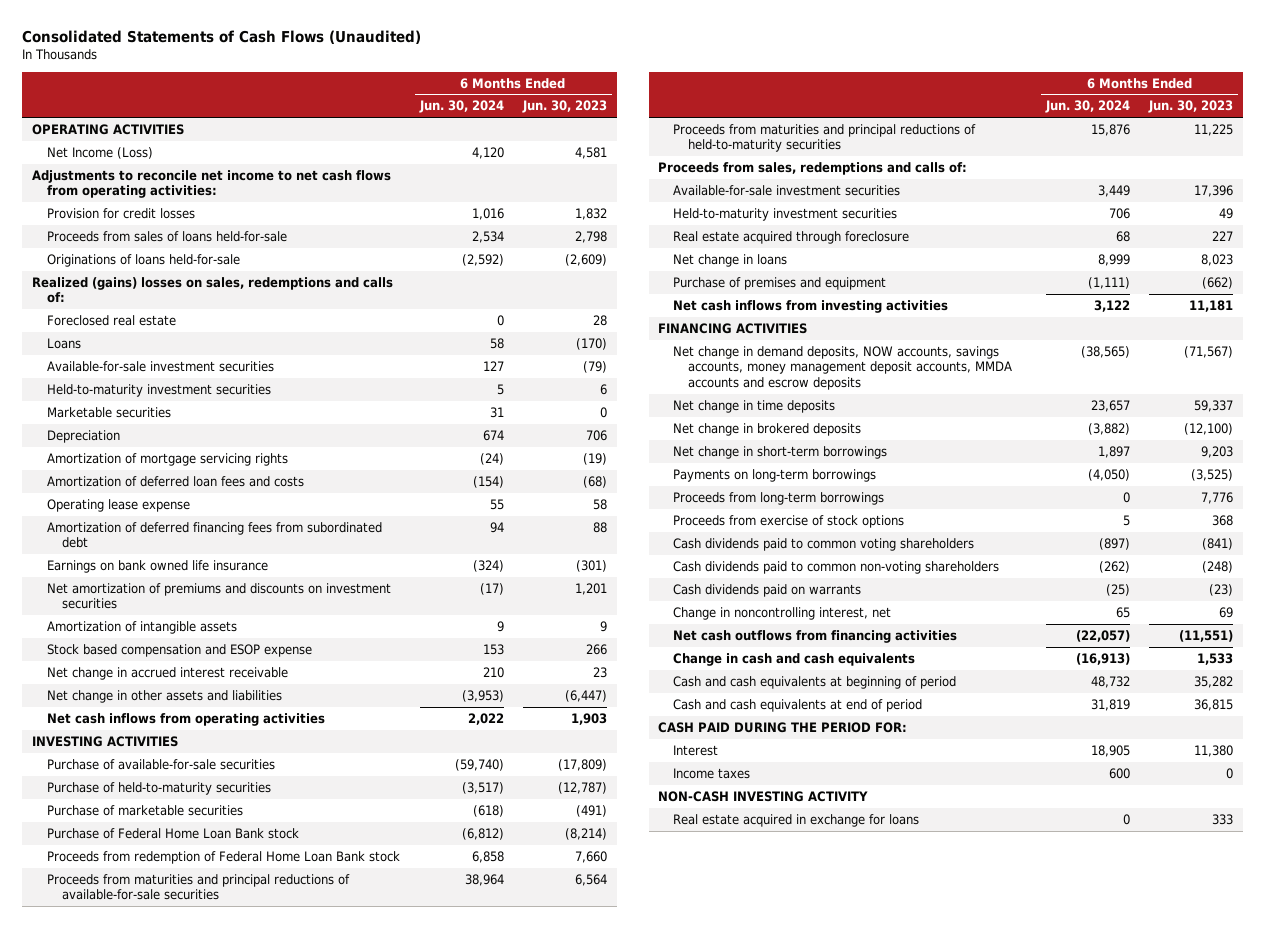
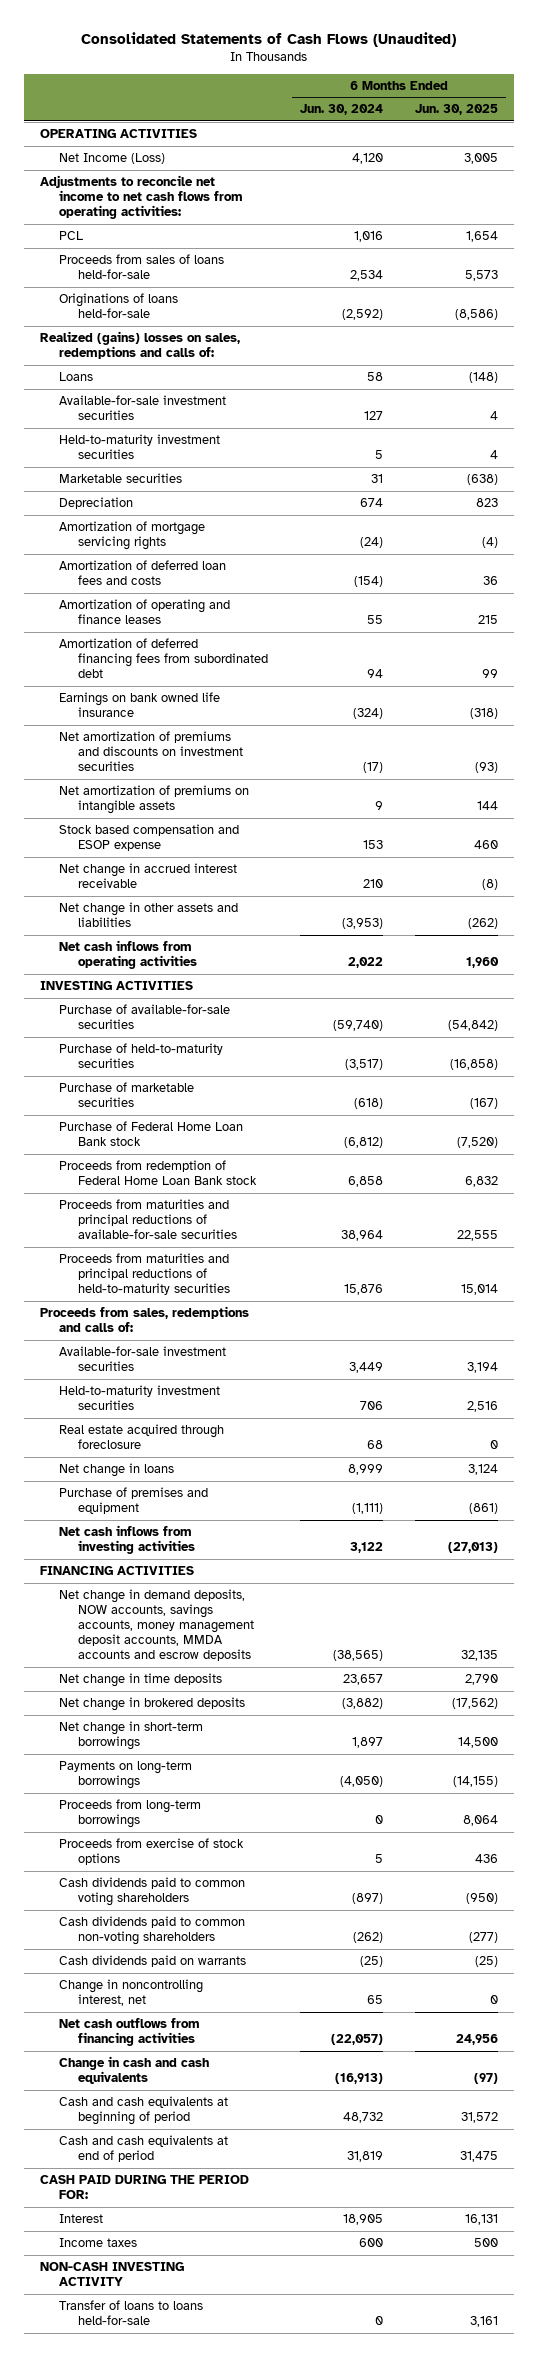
[522,100,608,114] Jun. 30, 2023 -> none
none -> [414,104,498,116] Jun. 30, 2025
[46,207,195,219] Provision for credit losses -> [59,231,84,241] PCL
[46,314,176,326] Foreclosed real estate -> none
[46,498,190,512] Operating lease expense -> none
none -> [59,599,231,625] Amortization of operating and finance leases
[46,620,237,634] Amortization of intangible assets -> [59,785,250,815] Net amortization of premiums on intangible assets
[673,813,920,827] Real estate acquired in exchange for loans -> none
none -> [59,2300,204,2326] Transfer of loans to loans held-for-sale

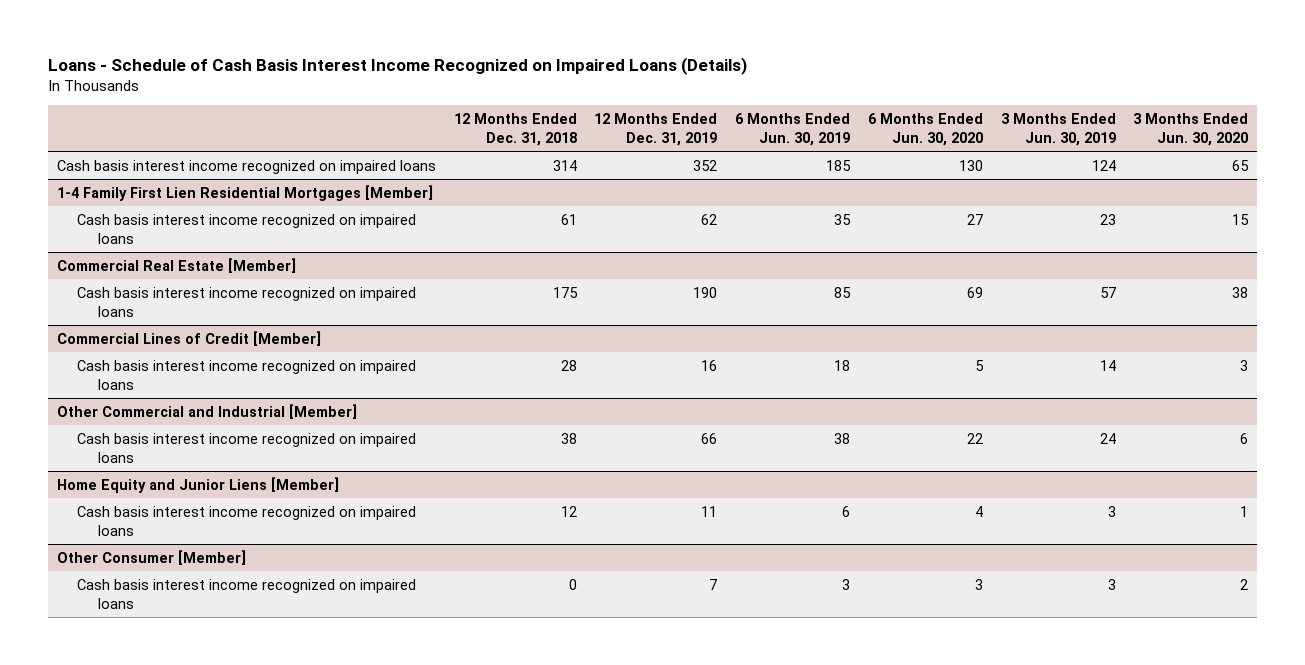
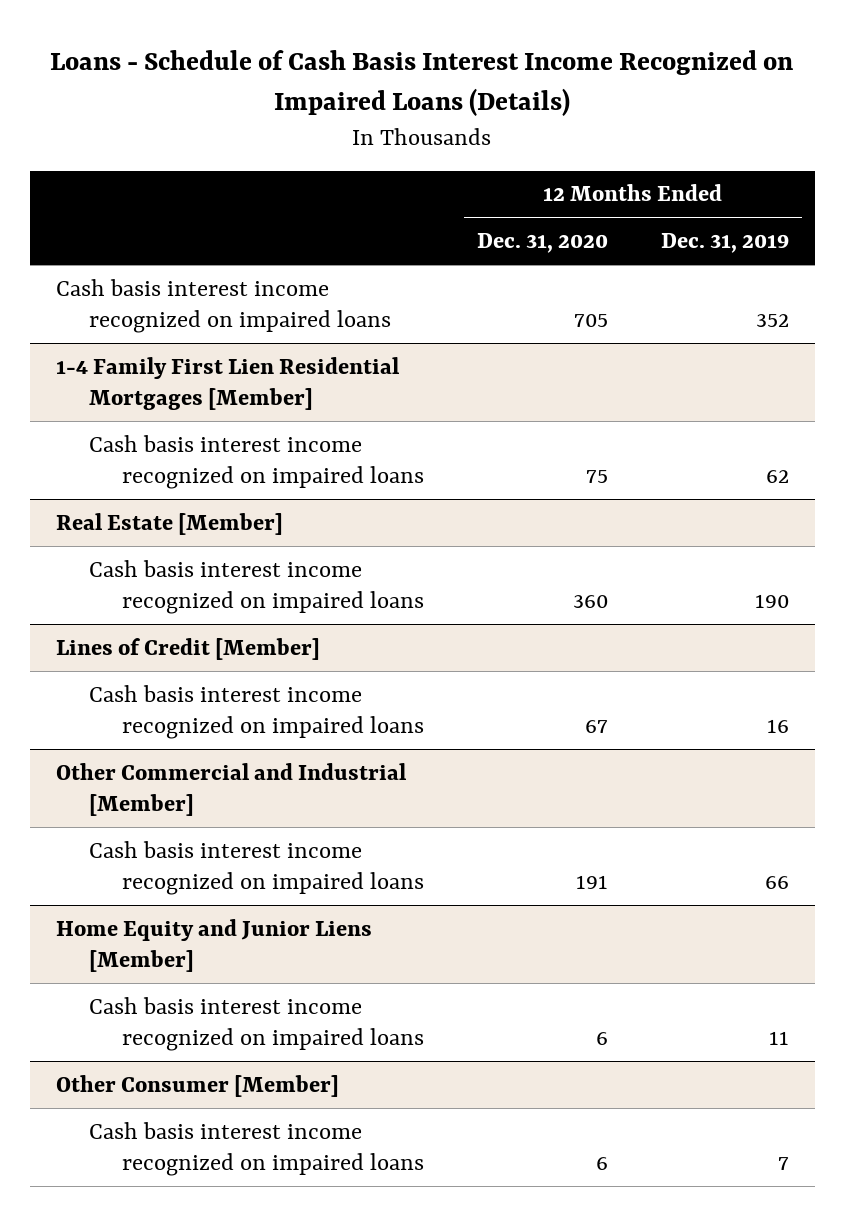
[453,112,577,146] 12 Months Ended Dec. 31, 2018 -> none
[735,112,851,146] 6 Months Ended Jun. 30, 2019 -> none
[867,112,983,146] 6 Months Ended Jun. 30, 2020 -> none
[1000,112,1116,146] 3 Months Ended Jun. 30, 2019 -> none
[1133,112,1249,146] 3 Months Ended Jun. 30, 2020 -> none
none -> [476,233,608,254] Dec. 31, 2020
[56,257,296,273] Commercial Real Estate [Member] -> [56,512,284,535] Real Estate [Member]
[56,330,321,346] Commercial Lines of Credit [Member] -> [56,637,321,660] Lines of Credit [Member]

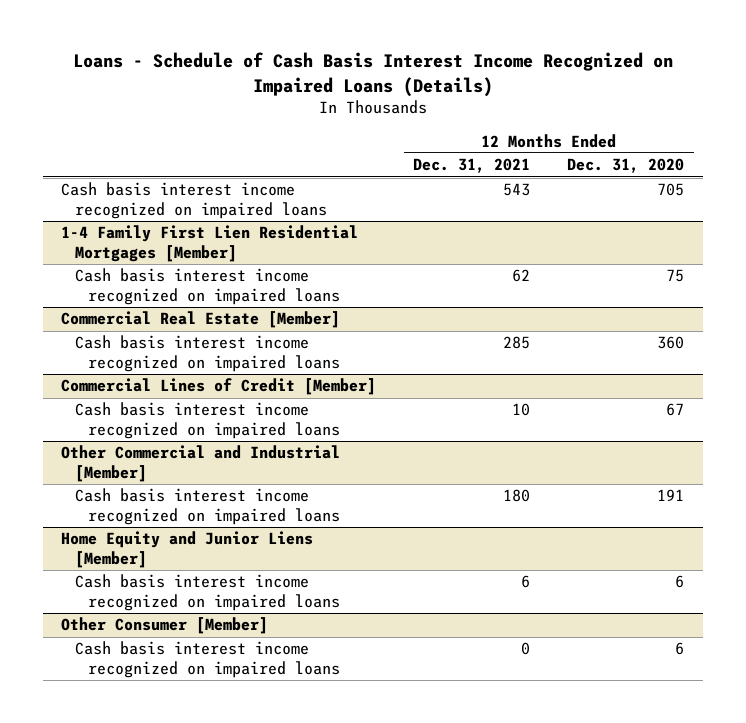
[660,233,789,254] Dec. 31, 2019 -> none
none -> [413,158,531,174] Dec. 31, 2021
[56,512,284,535] Real Estate [Member] -> [61,311,341,329] Commercial Real Estate [Member]
[56,637,321,660] Lines of Credit [Member] -> [61,378,377,396] Commercial Lines of Credit [Member]

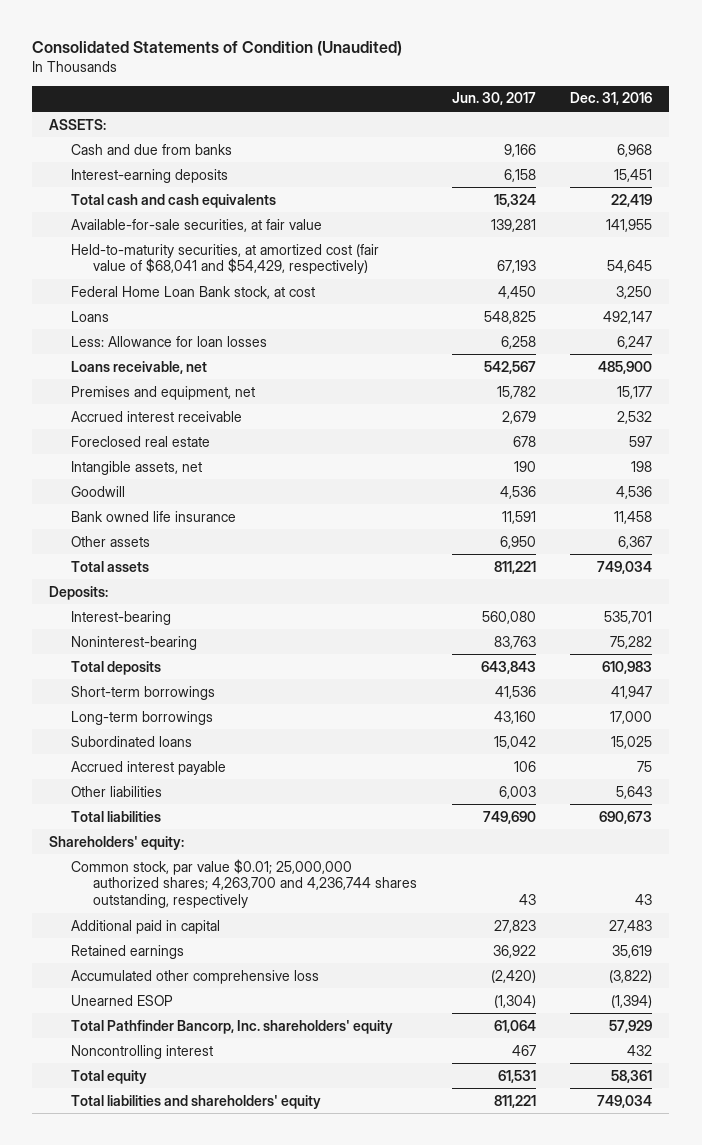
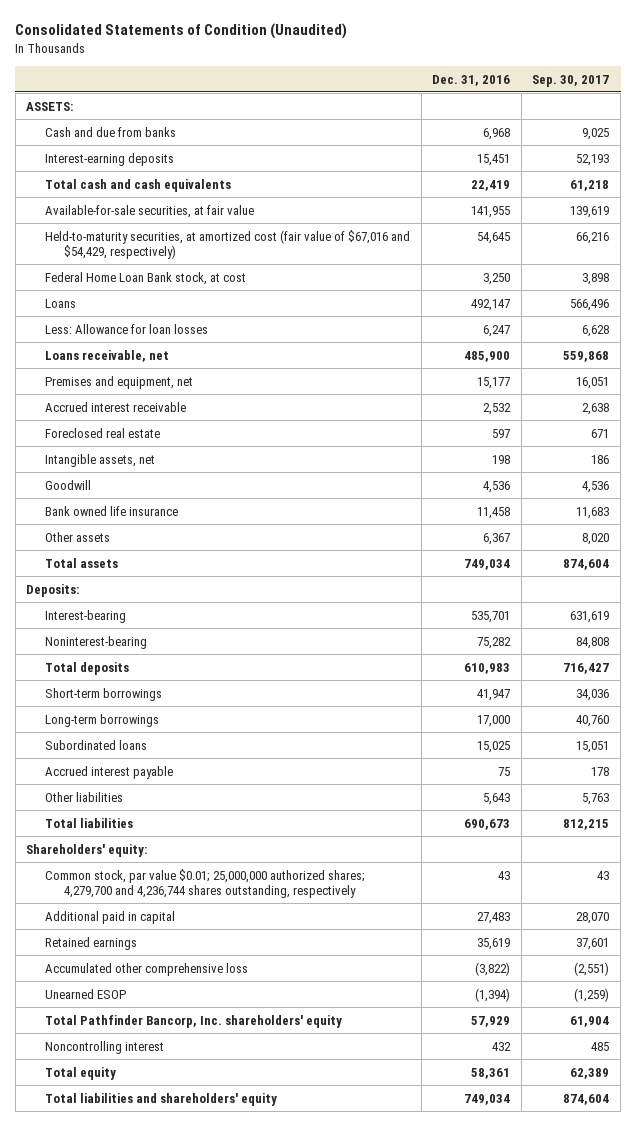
[451,92,536,106] Jun. 30, 2017 -> none
none -> [532,74,610,87] Sep. 30, 2017
[71,243,380,275] Held-to-maturity securities, at amortized cost (fair value of $68,041 and $54,429, respectively) -> [45,229,411,260] Held-to-maturity securities, at amortized cost (fair value of $67,016 and $54,429, respectively)
[71,858,418,909] Common stock, par value $0.01; 25,000,000 authorized shares; 4,263,700 and 4,236,744 shares outstanding, respectively -> [45,868,366,899] Common stock, par value $0.01; 25,000,000 authorized shares; 4,279,700 and 4,236,744 shares outstanding, respectively

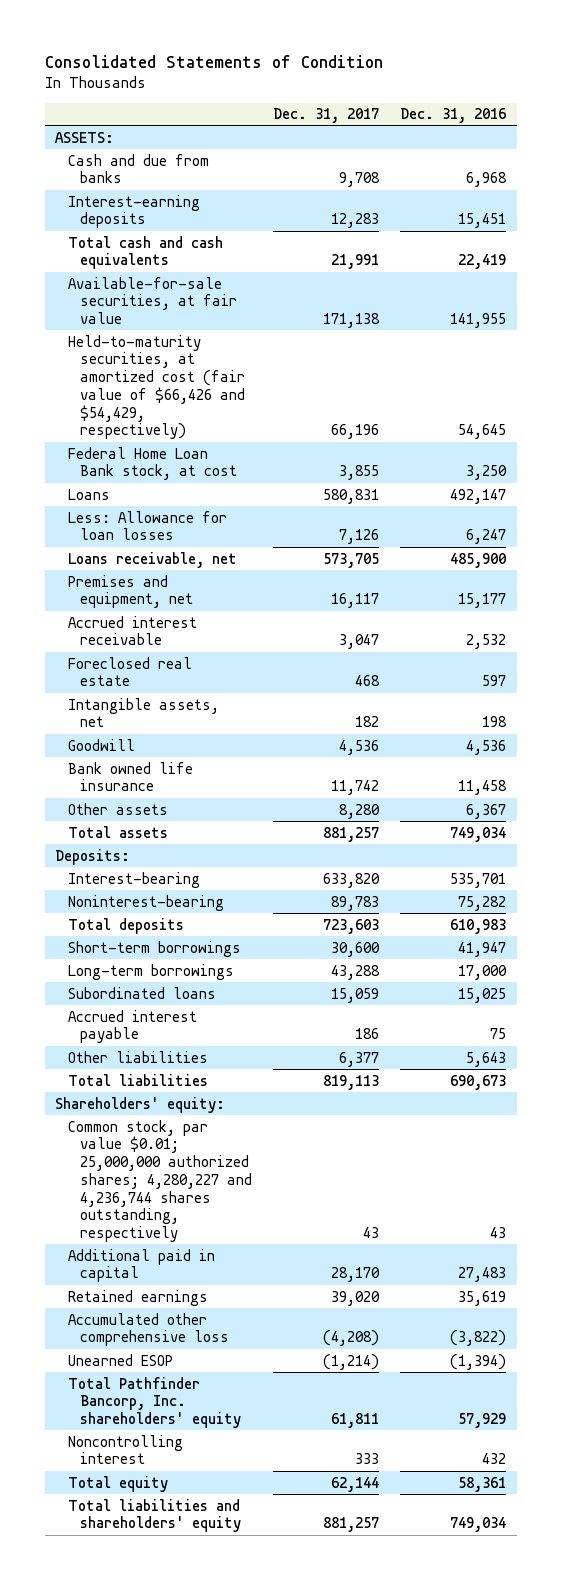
[15,23,348,40] Consolidated Statements of Condition (Unaudited) -> [44,54,383,68] Consolidated Statements of Condition
[532,74,610,87] Sep. 30, 2017 -> none
none -> [272,108,379,124] Dec. 31, 2017
[45,229,411,260] Held-to-maturity securities, at amortized cost (fair value of $67,016 and $54,429, respectively) -> [67,334,245,440] Held-to-maturity securities, at amortized cost (fair value of $66,426 and $54,429, respectively)
[45,868,366,899] Common stock, par value $0.01; 25,000,000 authorized shares; 4,279,700 and 4,236,744 shares outstanding, respectively -> [67,1119,252,1243] Common stock, par value $0.01; 25,000,000 authorized shares; 4,280,227 and 4,236,744 shares outstanding, respectively

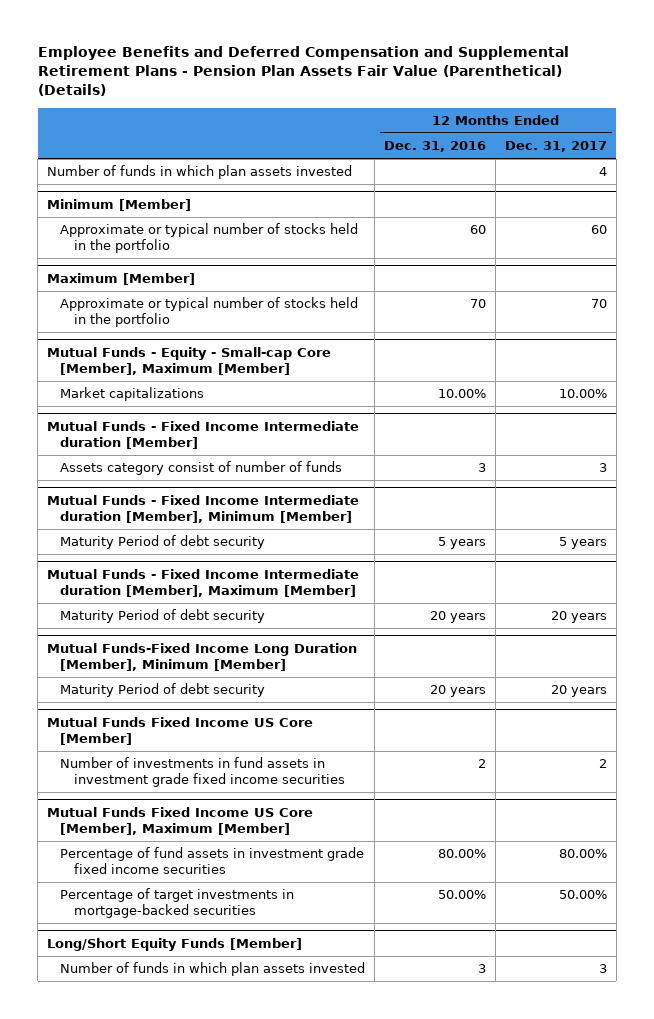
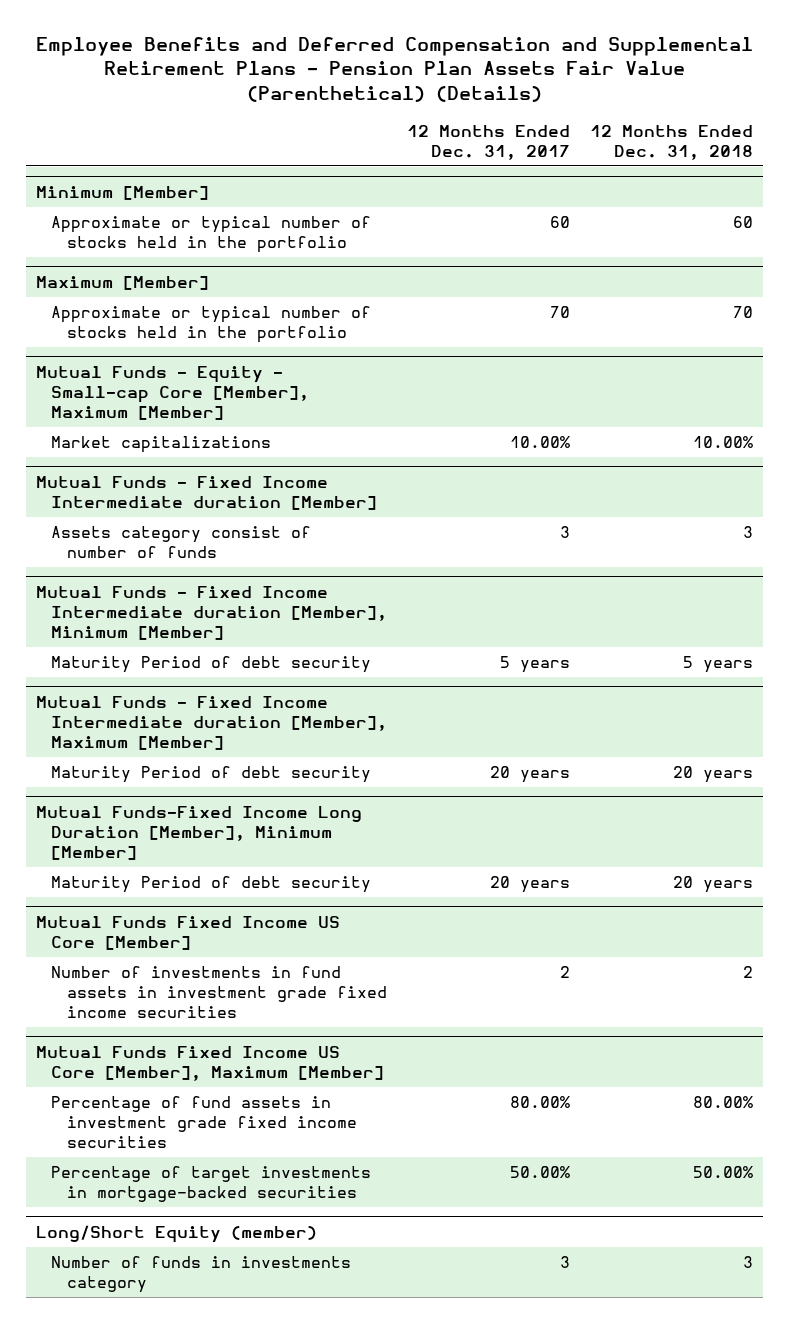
[384,141,487,153] Dec. 31, 2016 -> none
none -> [589,124,753,160] 12 Months Ended Dec. 31, 2018
[46,165,352,180] Number of funds in which plan assets invested -> none
[60,962,366,977] Number of funds in which plan assets invested -> none
[46,938,302,952] Long/Short Equity Funds [Member] -> [36,1225,318,1244] Long/Short Equity (member)
none -> [51,1256,352,1294] Number of funds in investments category

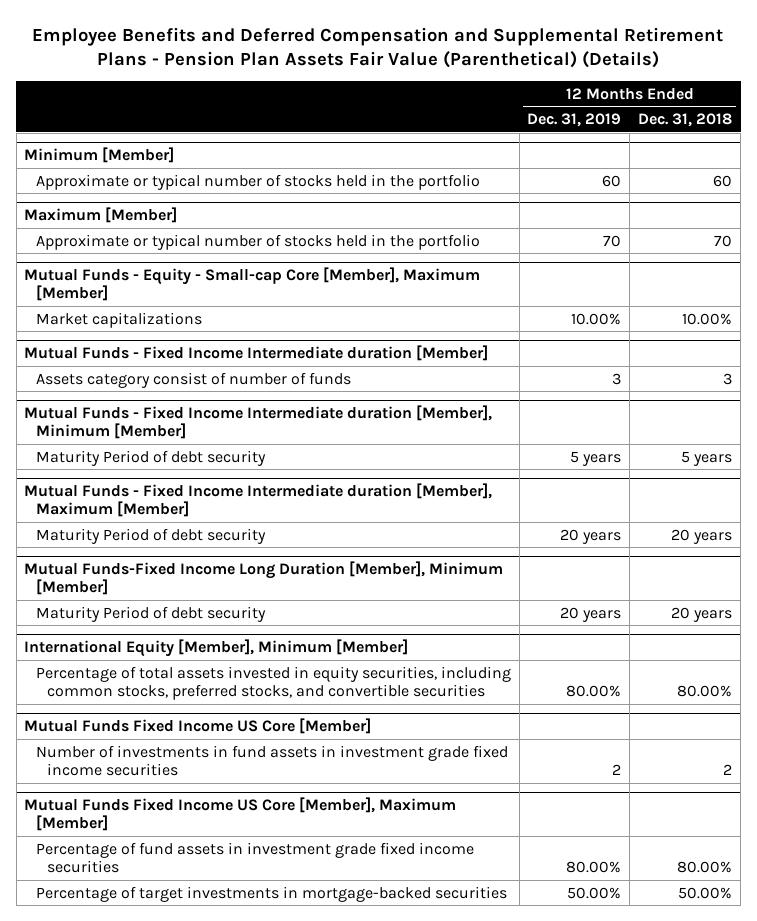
[407,124,571,160] 12 Months Ended Dec. 31, 2017 -> none
none -> [527,113,622,128] Dec. 31, 2019
none -> [24,638,409,657] International Equity [Member], Minimum [Member]
none -> [35,665,511,701] Percentage of total assets invested in equity securities, including common stocks, preferred stocks, and convertible securities
[36,1225,318,1244] Long/Short Equity (member) -> none
[51,1256,352,1294] Number of funds in investments category -> none

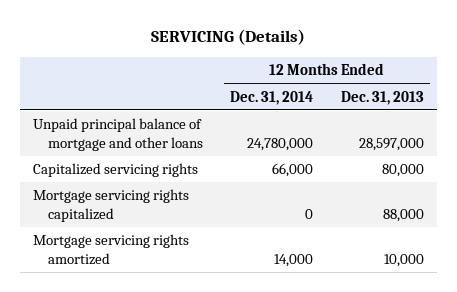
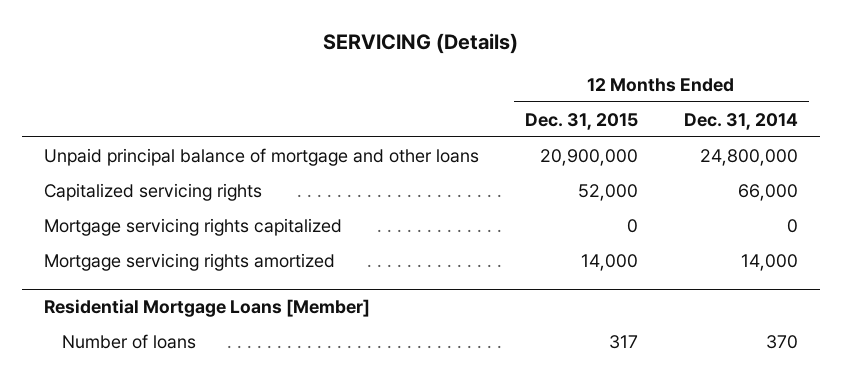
[340,90,424,105] Dec. 31, 2013 -> none
none -> [524,112,638,130] Dec. 31, 2015
[247,137,314,151] 24,780,000 -> [699,148,798,166] 24,800,000
none -> [44,299,371,318] Residential Mortgage Loans [Member]
none -> [62,333,197,349] Number of loans

